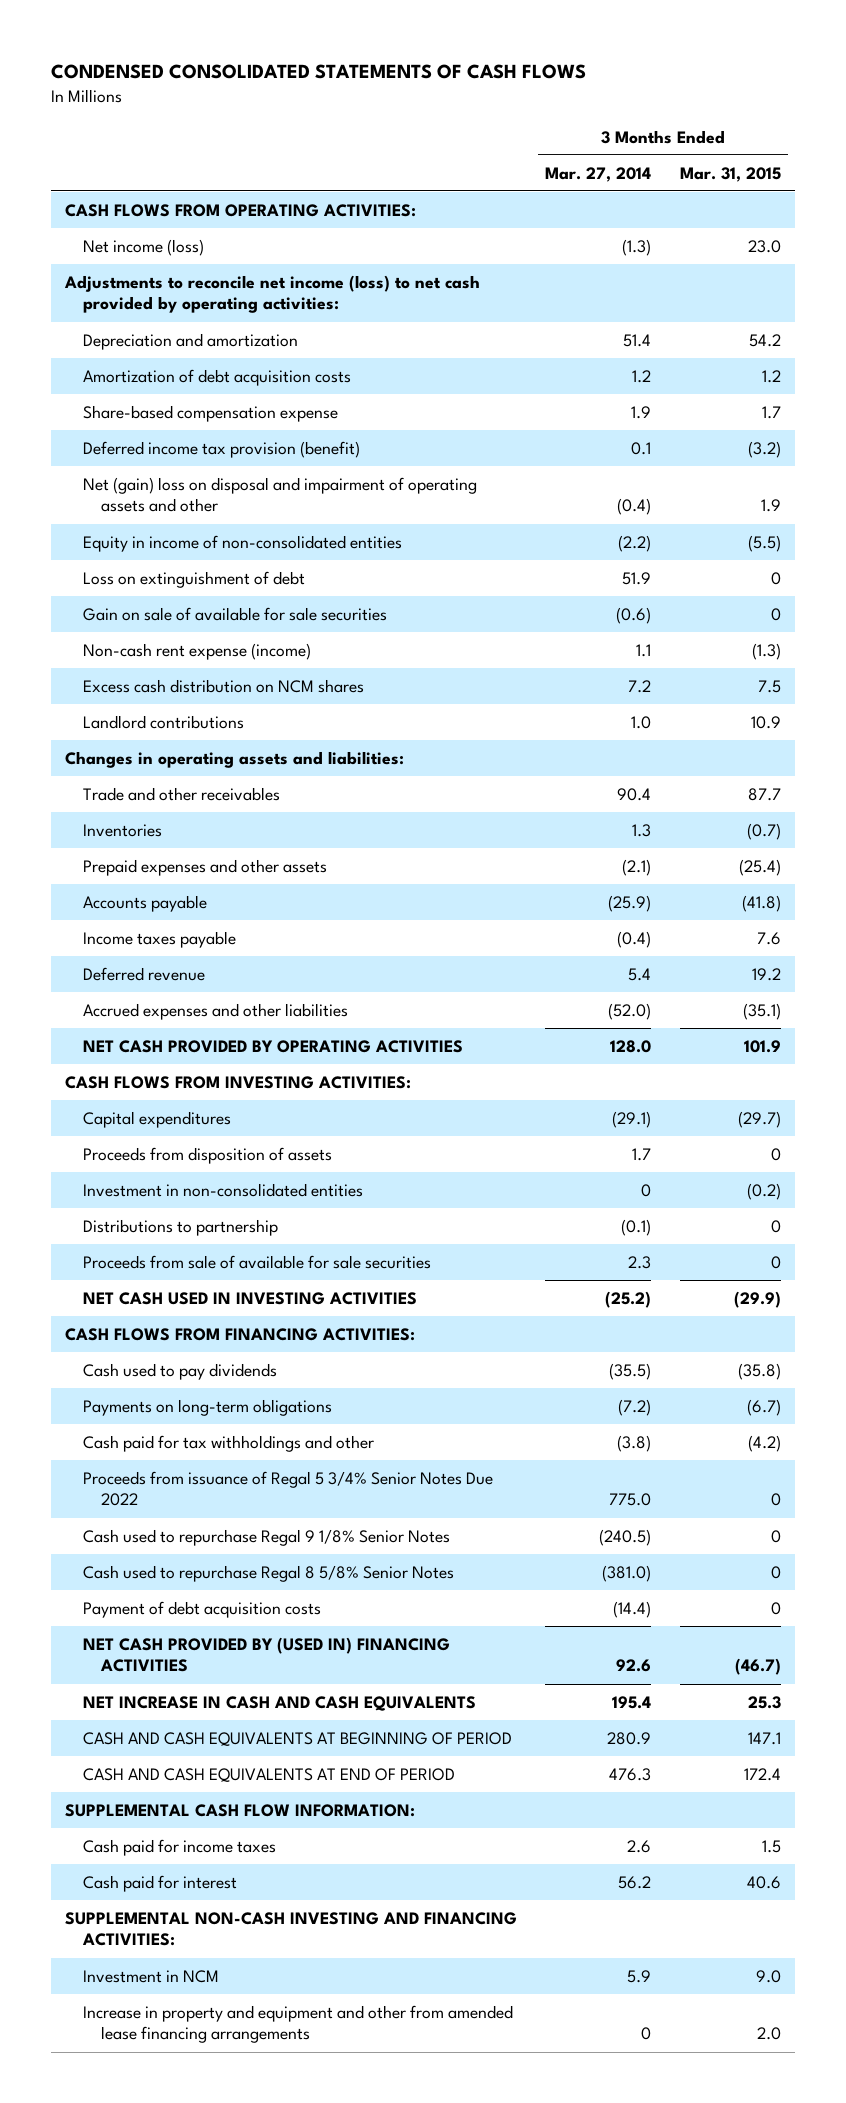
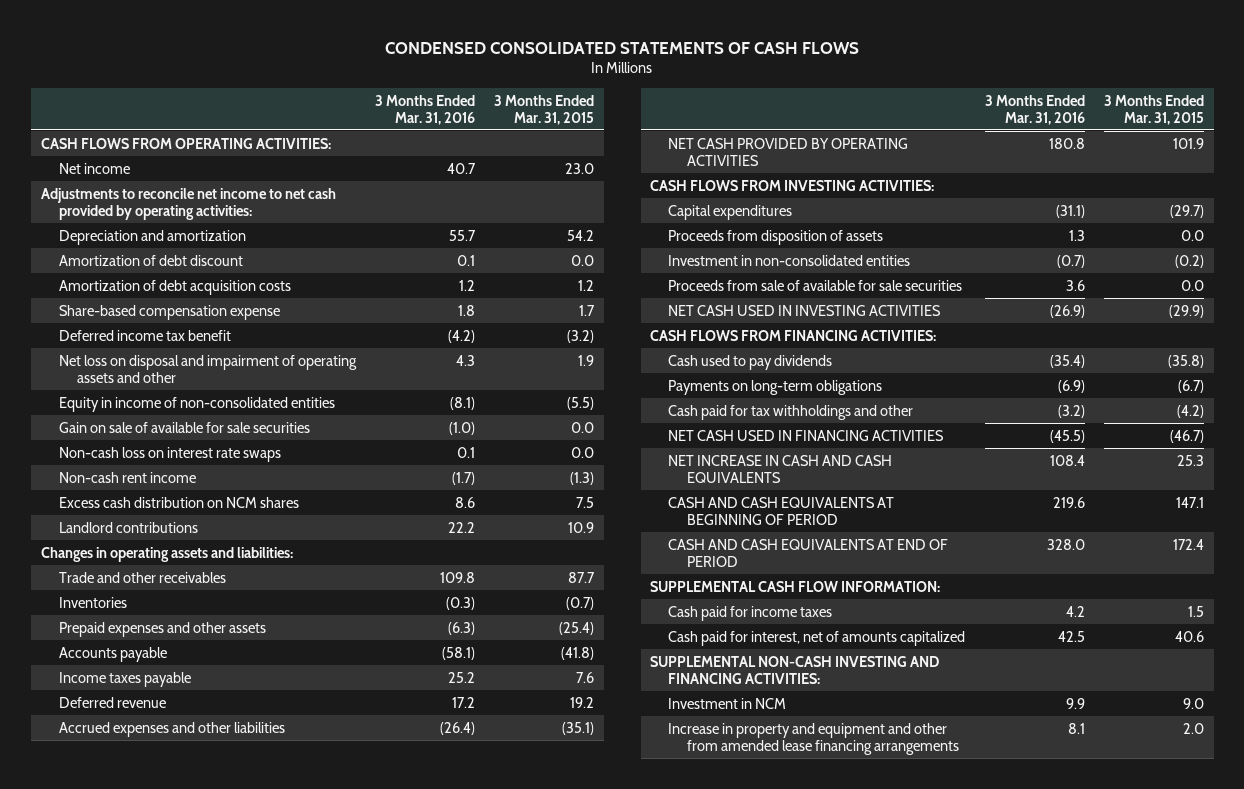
[545,166,652,182] Mar. 27, 2014 -> none
none -> [375,94,476,125] 3 Months Ended Mar. 31, 2016
[83,238,205,256] Net income (loss) -> [58,162,130,174] Net income
[63,274,480,314] Adjustments to reconcile net income (loss) to net cash provided by operating activities: -> [40,187,336,220] Adjustments to reconcile net income to net cash provided by operating activities:
none -> [58,254,243,266] Amortization of debt discount
[83,440,361,458] Deferred income tax provision (benefit) -> [58,329,231,341] Deferred income tax benefit
[83,476,478,513] Net (gain) loss on disposal and impairment of operating assets and other -> [58,354,357,383] Net loss on disposal and impairment of operating assets and other
[83,570,306,588] Loss on extinguishment of debt -> none
[771,607,782,621] 0 -> [571,421,595,433] 0.0
none -> [58,446,281,462] Non-cash loss on interest rate swaps
[83,642,312,660] Non-cash rent expense (income) -> [58,471,196,483] Non-cash rent income
[771,1147,782,1161] 0 -> [1180,229,1204,241] 0.0
[83,1218,279,1236] Distributions to partnership -> none
[771,1255,782,1269] 0 -> [1180,279,1204,291] 0.0
[83,1470,494,1507] Proceeds from issuance of Regal 5 3/4% Senior Notes Due 2022 -> none
[83,1528,451,1546] Cash used to repurchase Regal 9 1/8% Senior Notes -> none
[83,1564,455,1582] Cash used to repurchase Regal 8 5/8% Senior Notes -> none
[83,1600,322,1618] Payment of debt acquisition costs -> none
[83,1636,451,1673] NET CASH PROVIDED BY (USED IN) FINANCING ACTIVITIES -> [668,429,945,441] NET CASH USED IN FINANCING ACTIVITIES
[83,1874,238,1892] Cash paid for interest -> [668,630,966,646] Cash paid for interest, net of amounts capitalized

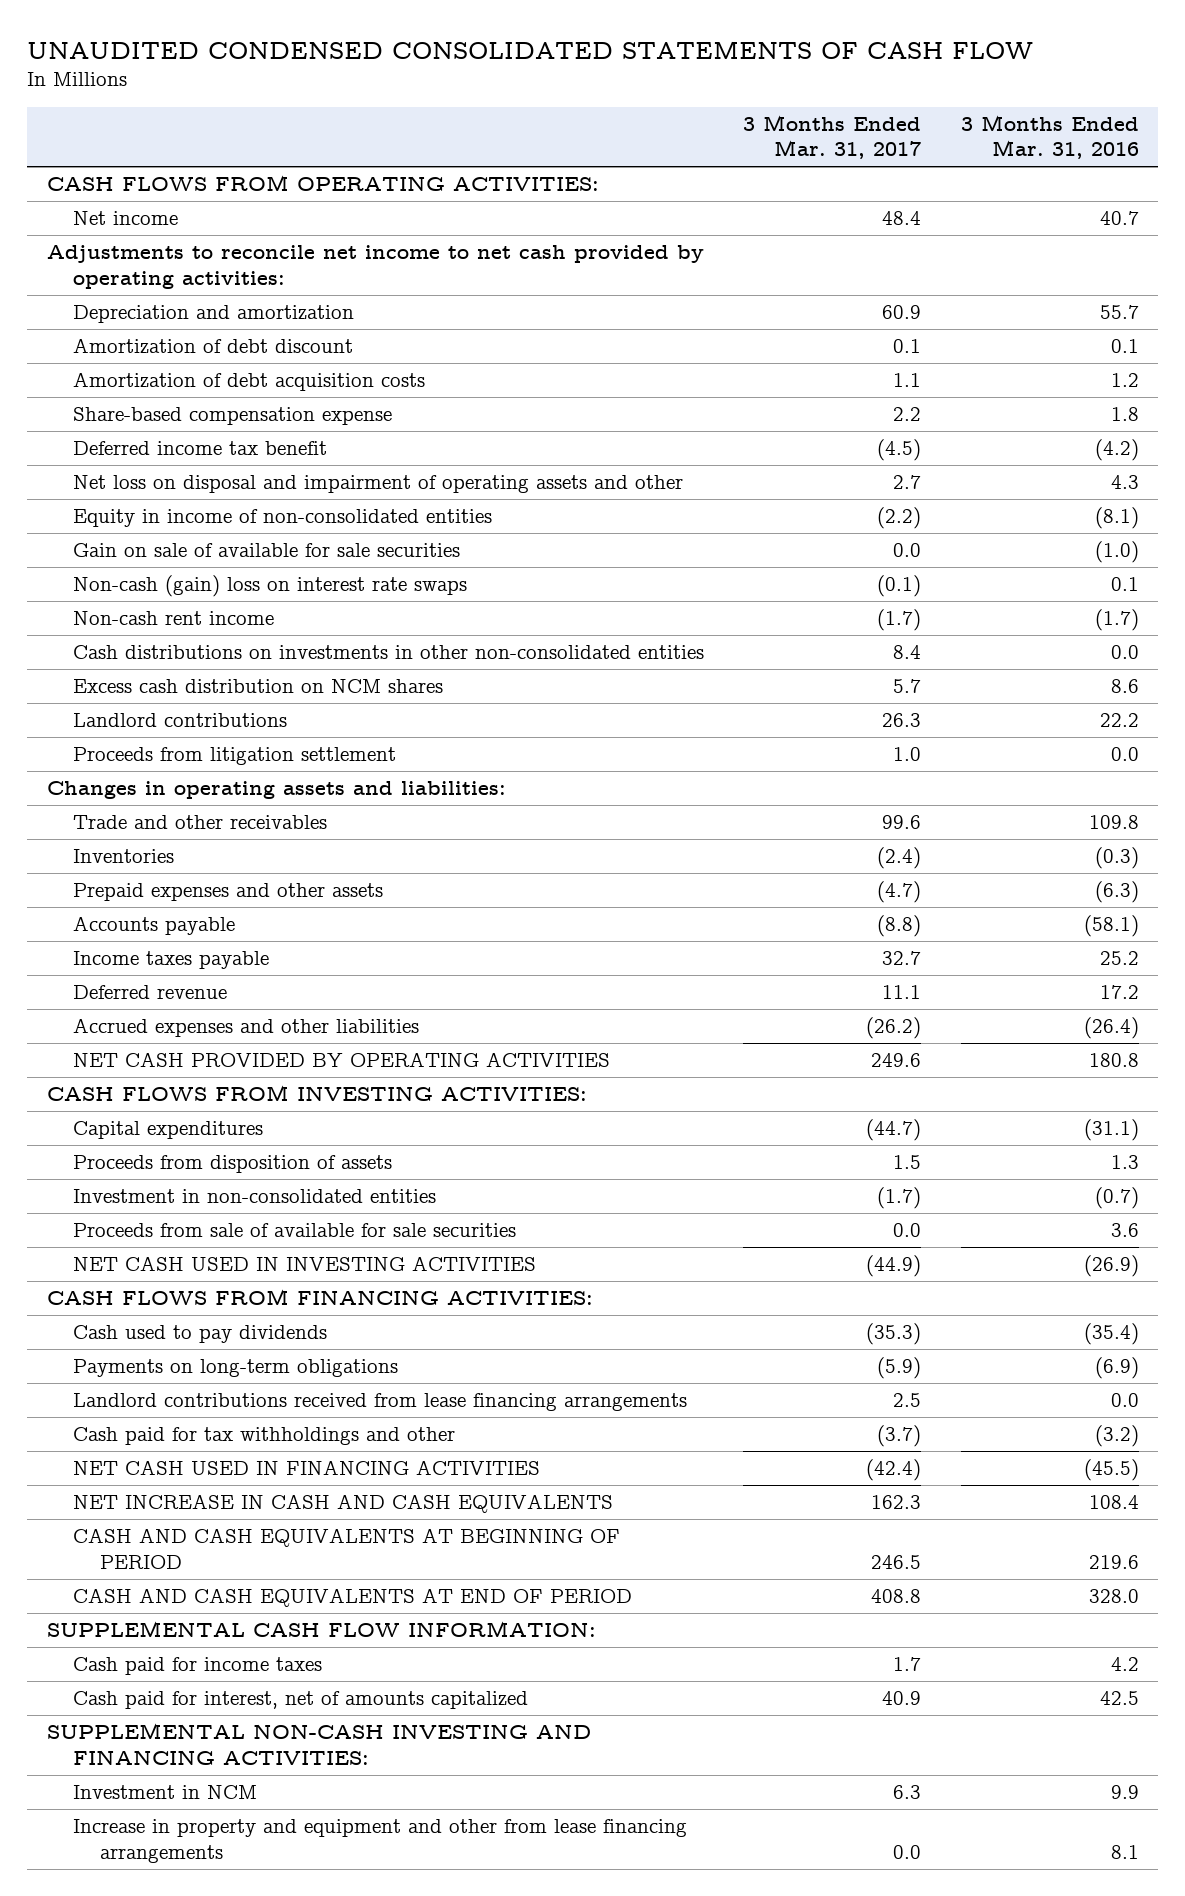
[385,41,860,54] CONDENSED CONSOLIDATED STATEMENTS OF CASH FLOWS -> [27,40,1034,59] UNAUDITED CONDENSED CONSOLIDATED STATEMENTS OF CASH FLOW
[494,94,595,125] 3 Months Ended Mar. 31, 2015 -> none
none -> [743,114,922,160] 3 Months Ended Mar. 31, 2017
[58,446,281,462] Non-cash loss on interest rate swaps -> [73,575,468,598] Non-cash (gain) loss on interest rate swaps
none -> [73,645,705,660] Cash distributions on investments in other non-consolidated entities
none -> [73,747,397,766] Proceeds from litigation settlement
none -> [73,1393,688,1412] Landlord contributions received from lease financing arrangements
[668,722,959,755] Increase in property and equipment and other from amended lease financing arrangements -> [73,1819,688,1863] Increase in property and equipment and other from lease financing arrangements

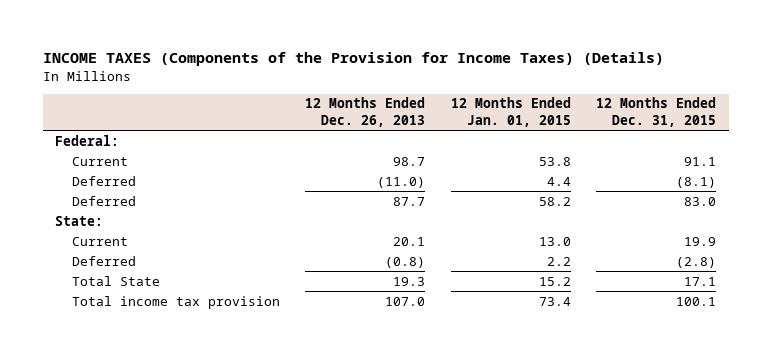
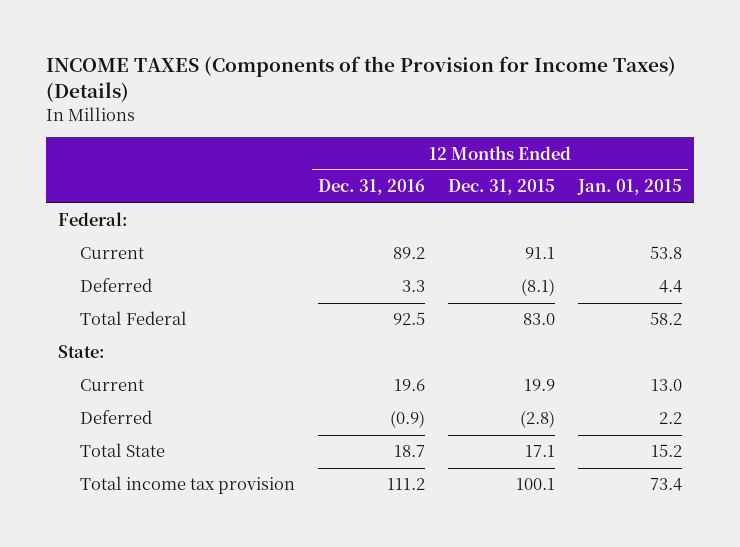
[305,97,426,127] 12 Months Ended Dec. 26, 2013 -> none
none -> [317,179,425,196] Dec. 31, 2016
[71,195,136,206] Deferred -> [79,311,187,326] Total Federal

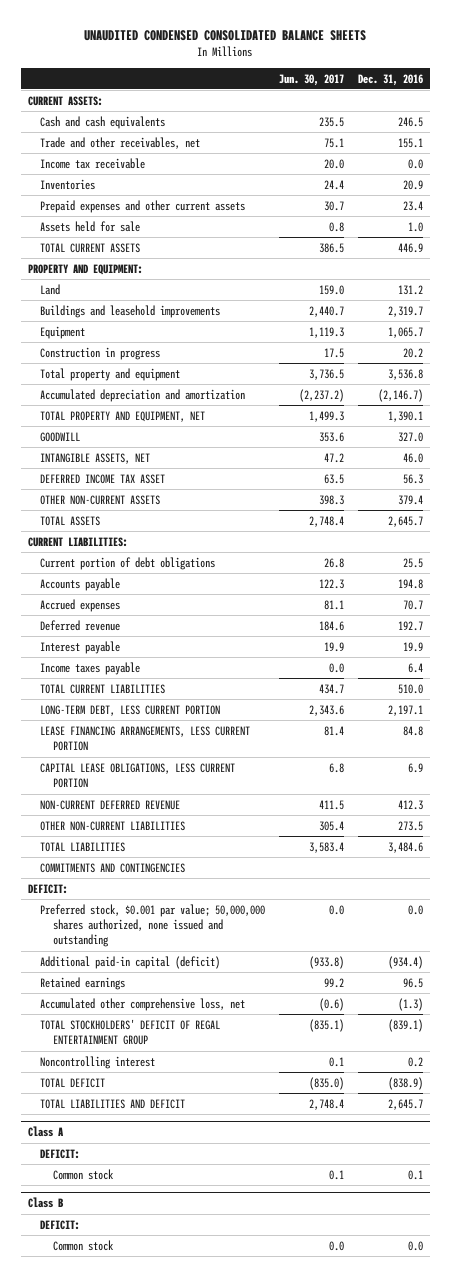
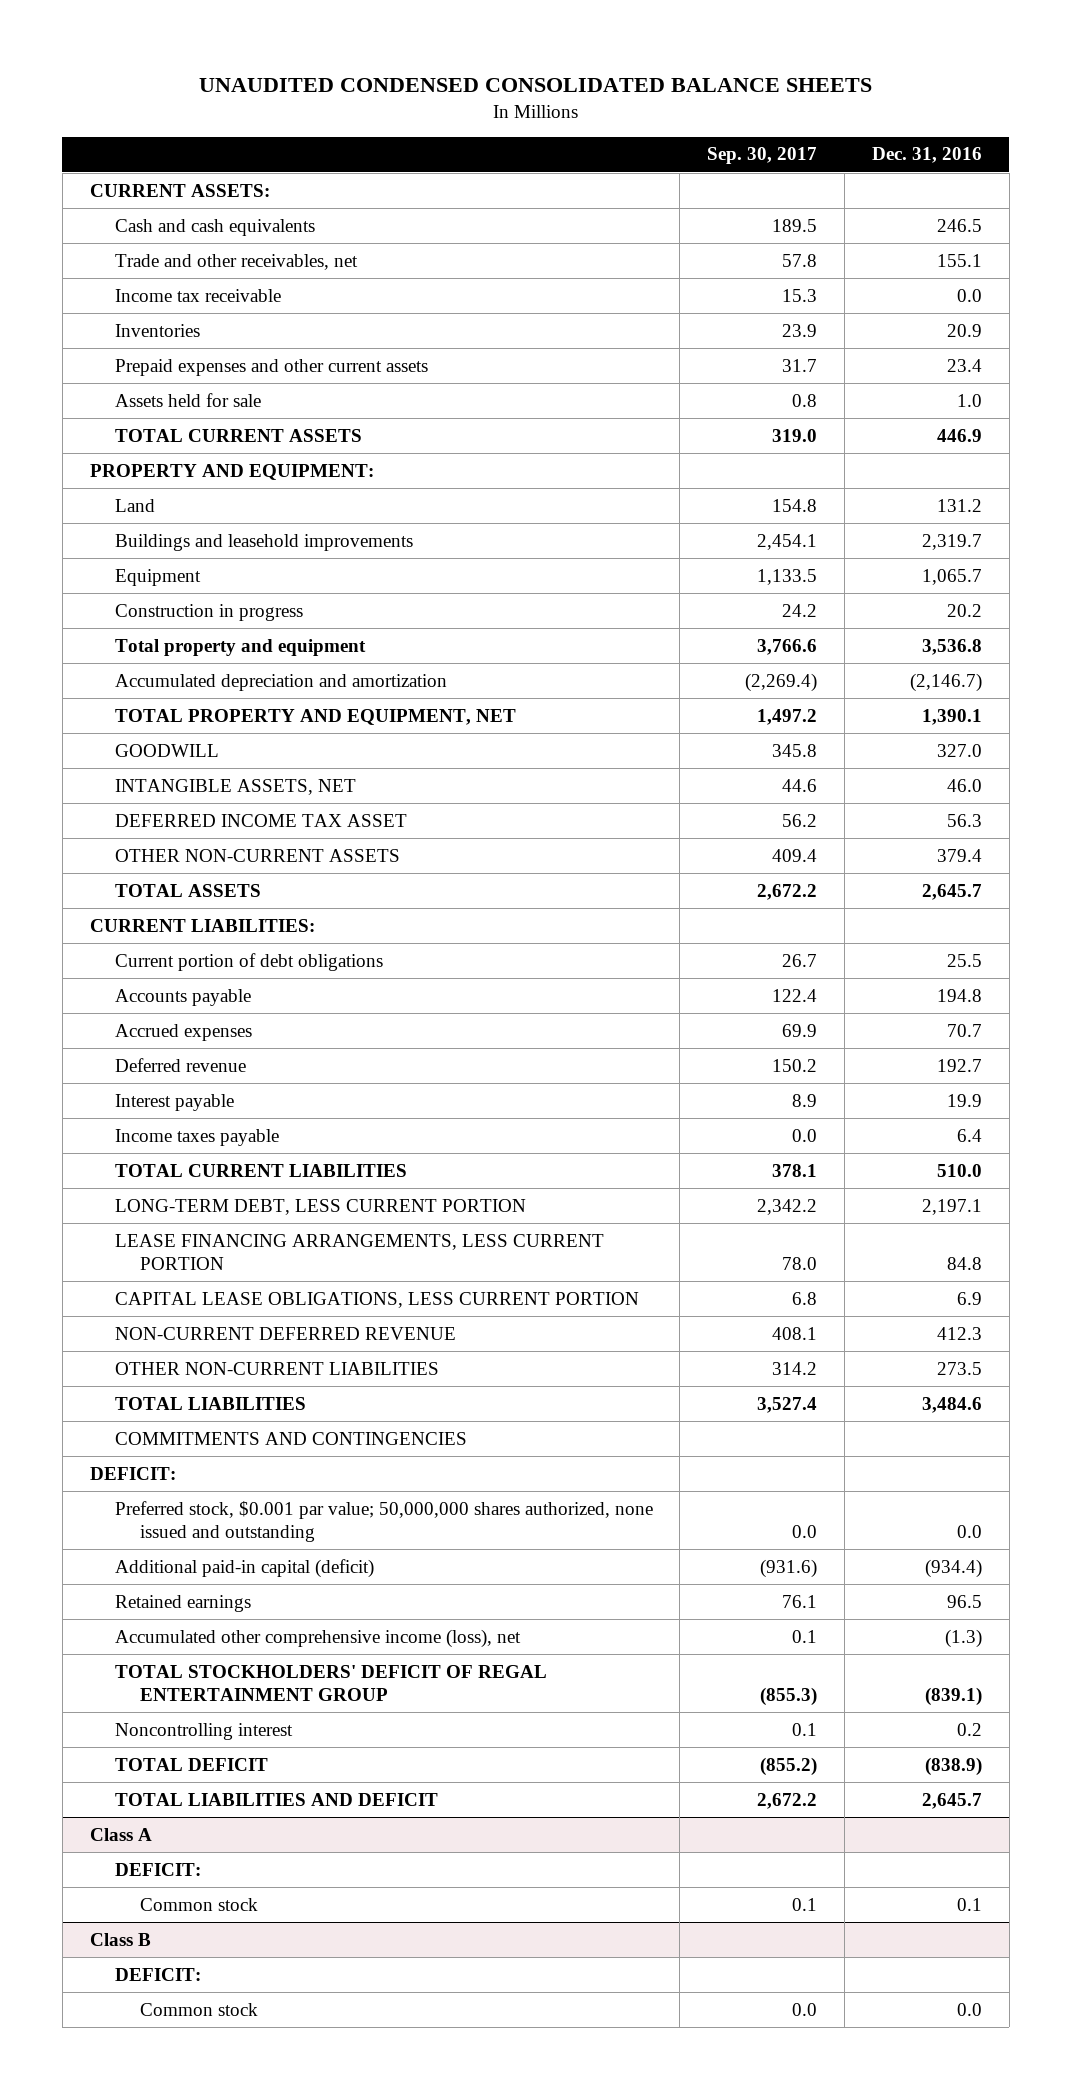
[279,73,345,86] Jun. 30, 2017 -> none
none -> [707,147,818,165] Sep. 30, 2017
[40,997,246,1011] Accumulated other comprehensive loss, net -> [114,1628,521,1648] Accumulated other comprehensive income (loss), net

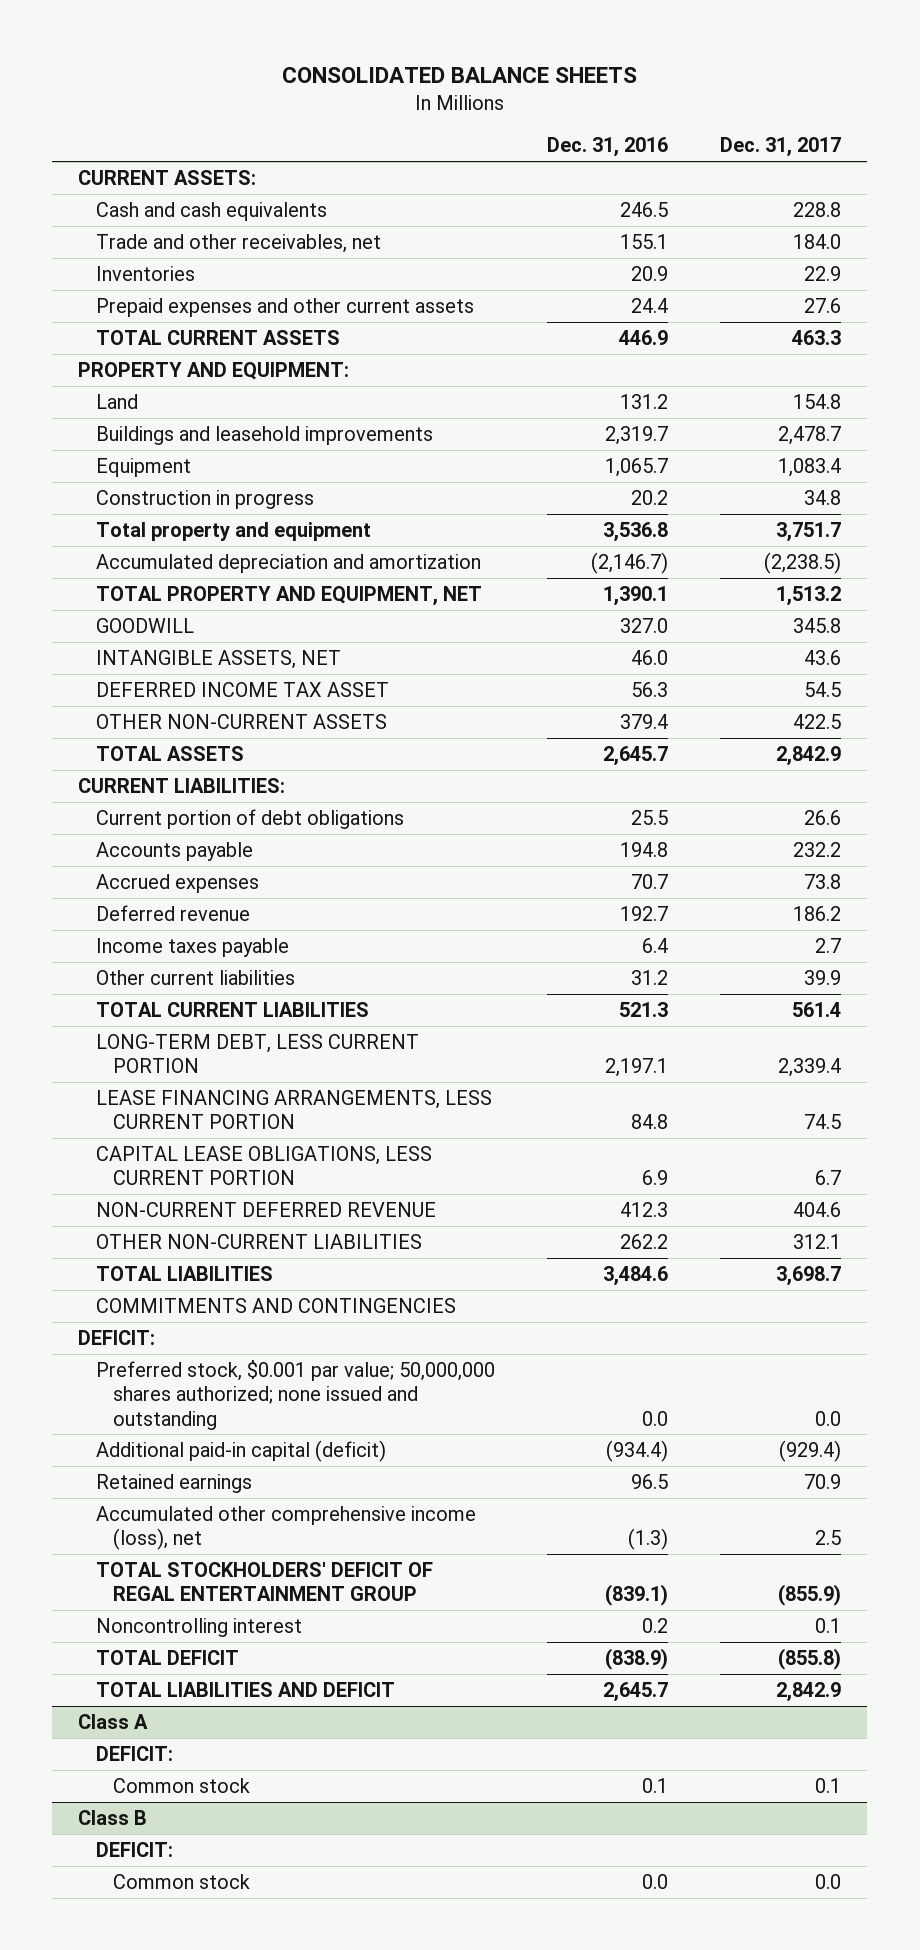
[198,77,872,92] UNAUDITED CONDENSED CONSOLIDATED BALANCE SHEETS -> [281,66,637,83] CONSOLIDATED BALANCE SHEETS
[707,147,818,165] Sep. 30, 2017 -> none
none -> [720,137,842,158] Dec. 31, 2017
[114,288,281,302] Income tax receivable -> none
[114,392,261,407] Assets held for sale -> none
[947,358,983,372] 23.4 -> [630,298,668,314] 24.4
[114,1093,234,1111] Interest payable -> none
none -> [95,970,295,986] Other current liabilities
[937,1163,983,1177] 510.0 -> [618,1002,668,1018] 521.3
[937,1361,983,1375] 273.5 -> [619,1234,668,1250] 262.2
[114,1500,653,1542] Preferred stock, $0.001 par value; 50,000,000 shares authorized, none issued and outstanding -> [95,1360,495,1430] Preferred stock, $0.001 par value; 50,000,000 shares authorized; none issued and outstanding

